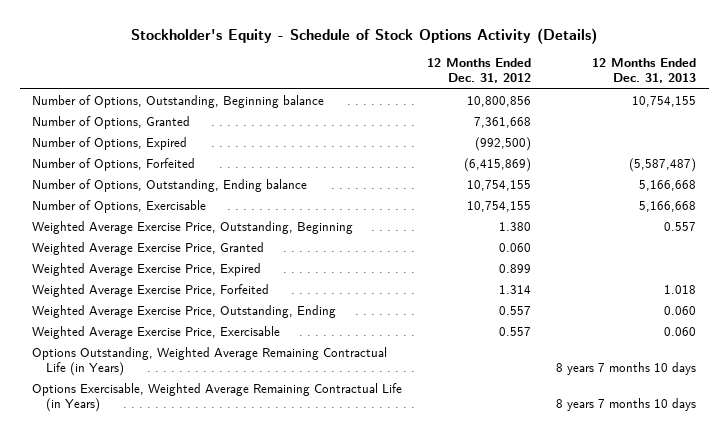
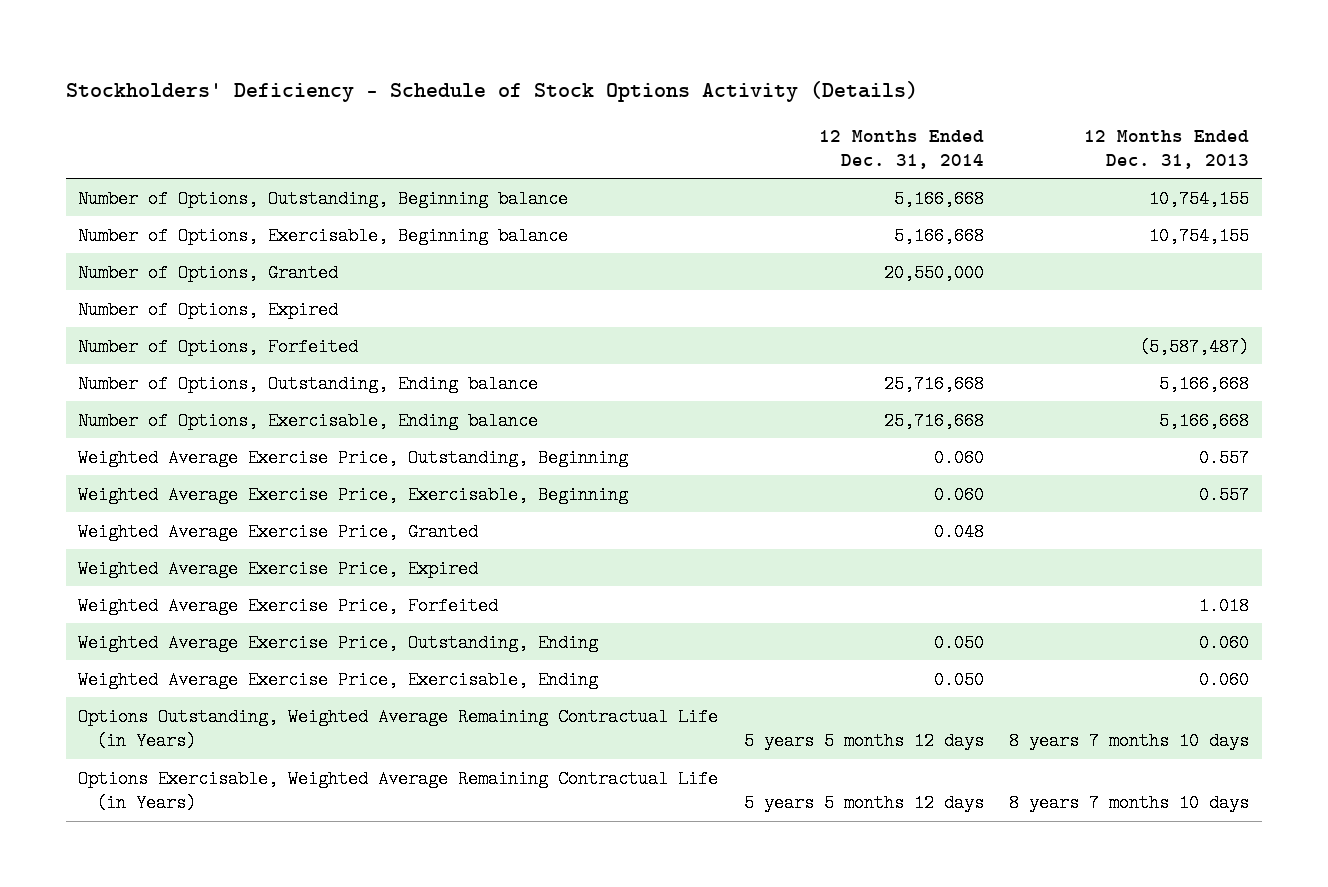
[131,27,598,44] Stockholder's Equity - Schedule of Stock Options Activity (Details) -> [65,80,918,102] Stockholders' Deficiency - Schedule of Stock Options Activity (Details)
[427,58,532,84] 12 Months Ended Dec. 31, 2012 -> none
none -> [818,129,984,169] 12 Months Ended Dec. 31, 2014
none -> [78,226,569,245] Number of Options, Exercisable, Beginning balance
[32,200,207,214] Number of Options, Exercisable -> [78,411,539,430] Number of Options, Exercisable, Ending balance
none -> [78,485,629,504] Weighted Average Exercise Price, Exercisable, Beginning
[32,326,281,340] Weighted Average Exercise Price, Exercisable -> [78,670,599,689] Weighted Average Exercise Price, Exercisable, Ending

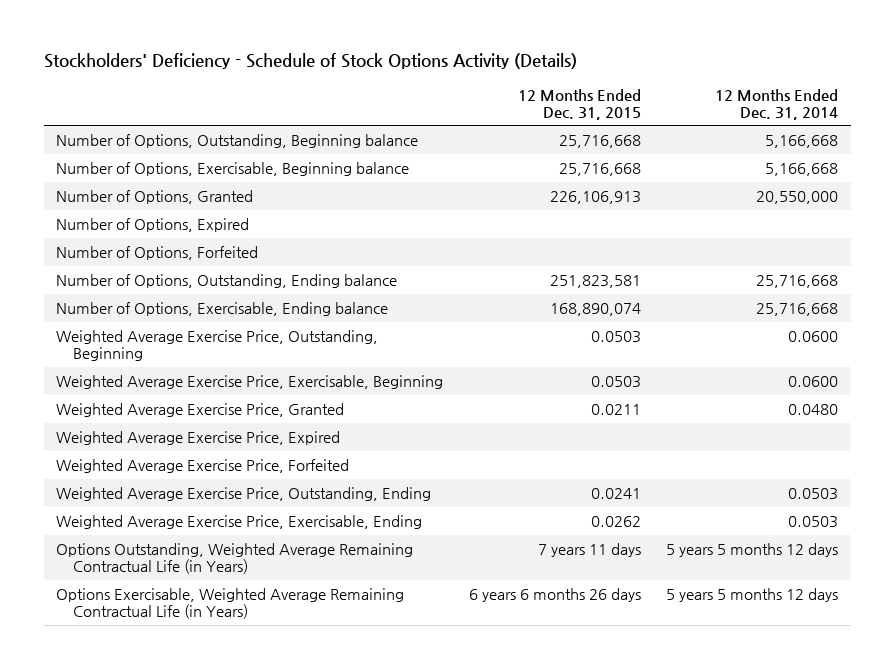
[1084,129,1250,169] 12 Months Ended Dec. 31, 2013 -> none
none -> [517,88,641,120] 12 Months Ended Dec. 31, 2015
[933,448,984,467] 0.060 -> [788,330,839,342] 0.0600
[933,485,984,504] 0.060 -> [788,375,839,387] 0.0600
[933,522,984,541] 0.048 -> [788,403,839,415] 0.0480
[933,633,984,652] 0.050 -> [788,487,839,500] 0.0503
[933,670,984,689] 0.050 -> [788,515,839,528] 0.0503

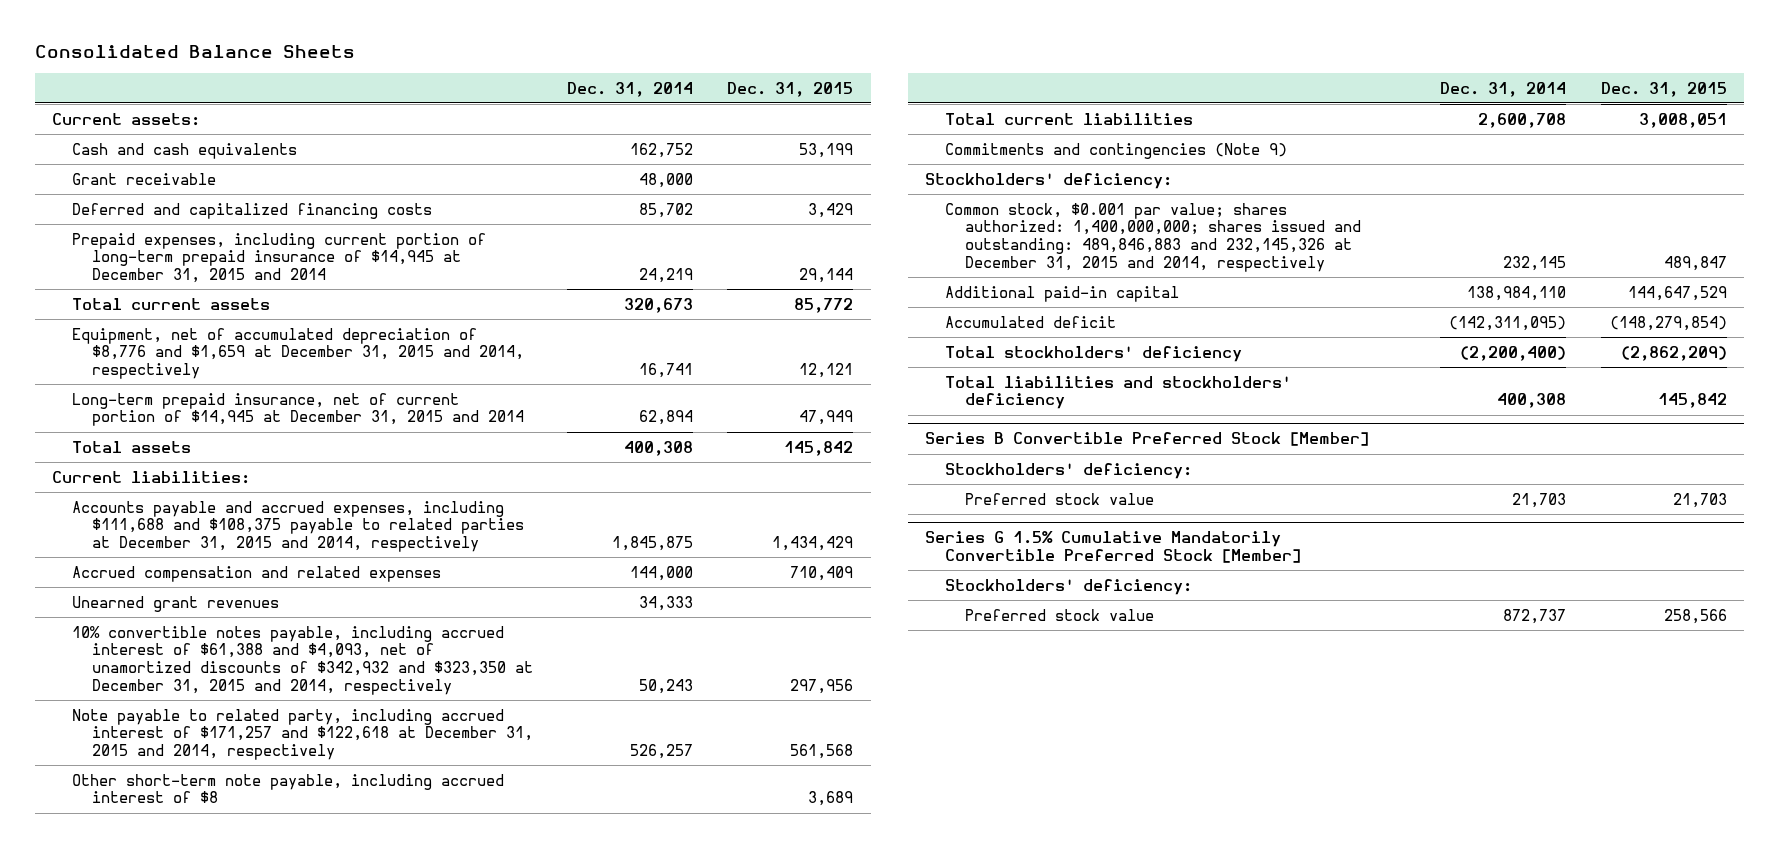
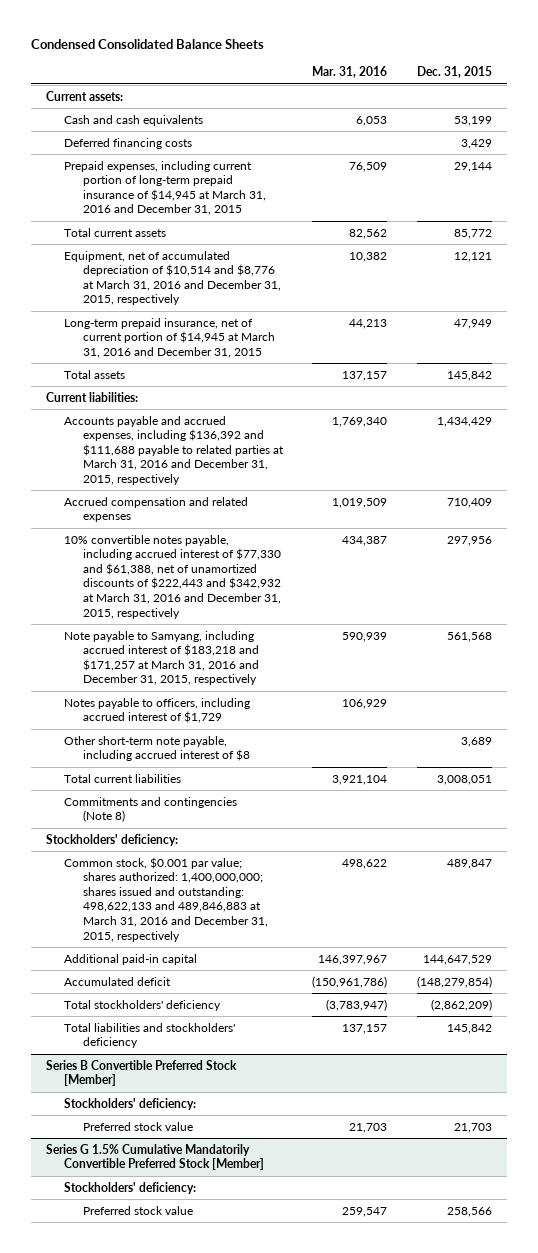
[35,45,356,59] Consolidated Balance Sheets -> [31,39,265,50] Condensed Consolidated Balance Sheets
[567,81,694,97] Dec. 31, 2014 -> none
none -> [312,66,388,79] Mar. 31, 2016
[71,172,216,185] Grant receivable -> none
[71,202,432,219] Deferred and capitalized financing costs -> [64,137,193,149] Deferred financing costs
[71,232,486,284] Prepaid expenses, including current portion of long-term prepaid insurance of $14,945 at December 31, 2015 and 2014 -> [64,160,266,216] Prepaid expenses, including current portion of long-term prepaid insurance of $14,945 at March 31, 2016 and December 31, 2015
[71,327,524,380] Equipment, net of accumulated depreciation of $8,776 and $1,659 at December 31, 2015 and 2014, respectively -> [64,250,281,306] Equipment, net of accumulated depreciation of $10,514 and $8,776 at March 31, 2016 and December 31, 2015, respectively
[71,392,524,427] Long-term prepaid insurance, net of current portion of $14,945 at December 31, 2015 and 2014 -> [64,317,275,358] Long-term prepaid insurance, net of current portion of $14,945 at March 31, 2016 and December 31, 2015
[71,500,524,553] Accounts payable and accrued expenses, including $111,688 and $108,375 payable to related parties at December 31, 2015 and 2014, respectively -> [64,415,284,486] Accounts payable and accrued expenses, including $136,392 and $111,688 payable to related parties at March 31, 2016 and December 31, 2015, respectively
[71,595,279,612] Unearned grant revenues -> none
[71,625,533,696] 10% convertible notes payable, including accrued interest of $61,388 and $4,093, net of unamortized discounts of $342,932 and $323,350 at December 31, 2015 and 2014, respectively -> [64,534,281,619] 10% convertible notes payable, including accrued interest of $77,330 and $61,388, net of unamortized discounts of $222,443 and $342,932 at March 31, 2016 and December 31, 2015, respectively
[71,708,533,761] Note payable to related party, including accrued interest of $171,257 and $122,618 at December 31, 2015 and 2014, respectively -> [64,630,259,686] Note payable to Samyang, including accrued interest of $183,218 and $171,257 at March 31, 2016 and December 31, 2015, respectively
none -> [64,697,251,724] Notes payable to officers, including accrued interest of $1,729
[945,142,1288,159] Commitments and contingencies (Note 9) -> [64,796,238,823] Commitments and contingencies (Note 8)
[945,202,1361,273] Common stock, $0.001 par value; shares authorized: 1,400,000,000; shares issued and outstanding: 489,846,883 and 232,145,326 at December 31, 2015 and 2014, respectively -> [64,856,268,942] Common stock, $0.001 par value; shares authorized: 1,400,000,000; shares issued and outstanding: 498,622,133 and 489,846,883 at March 31, 2016 and December 31, 2015, respectively

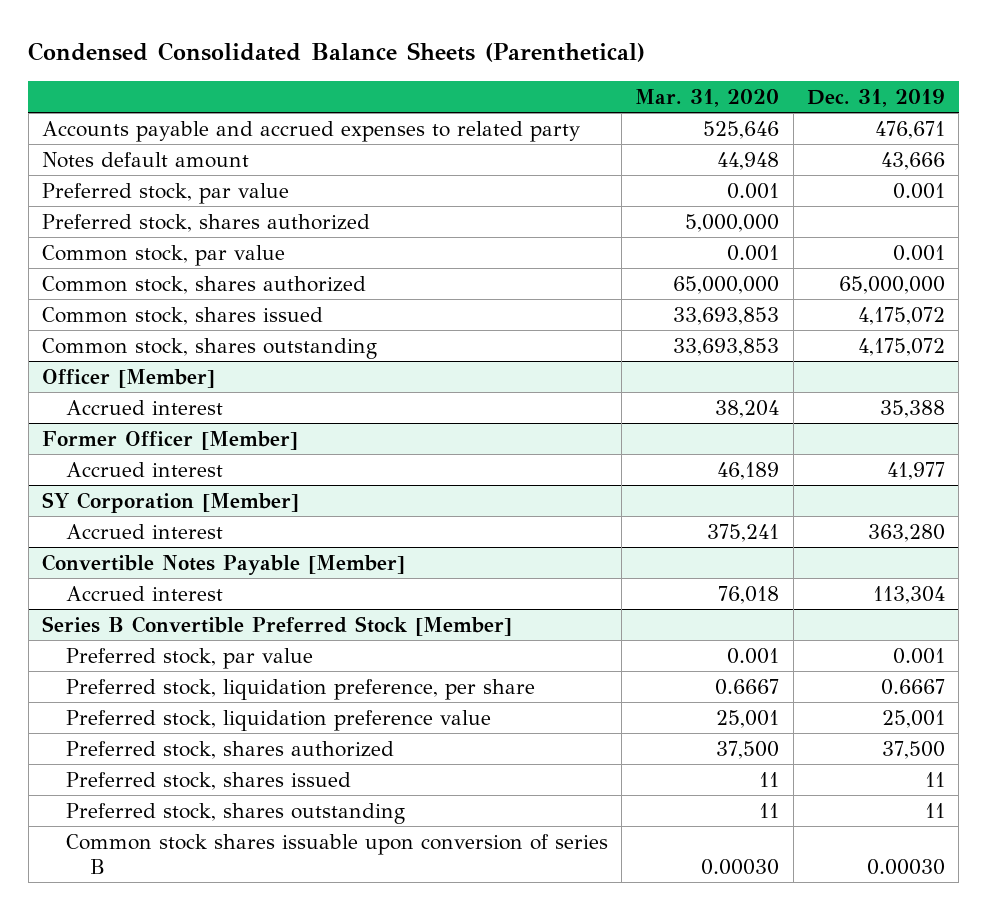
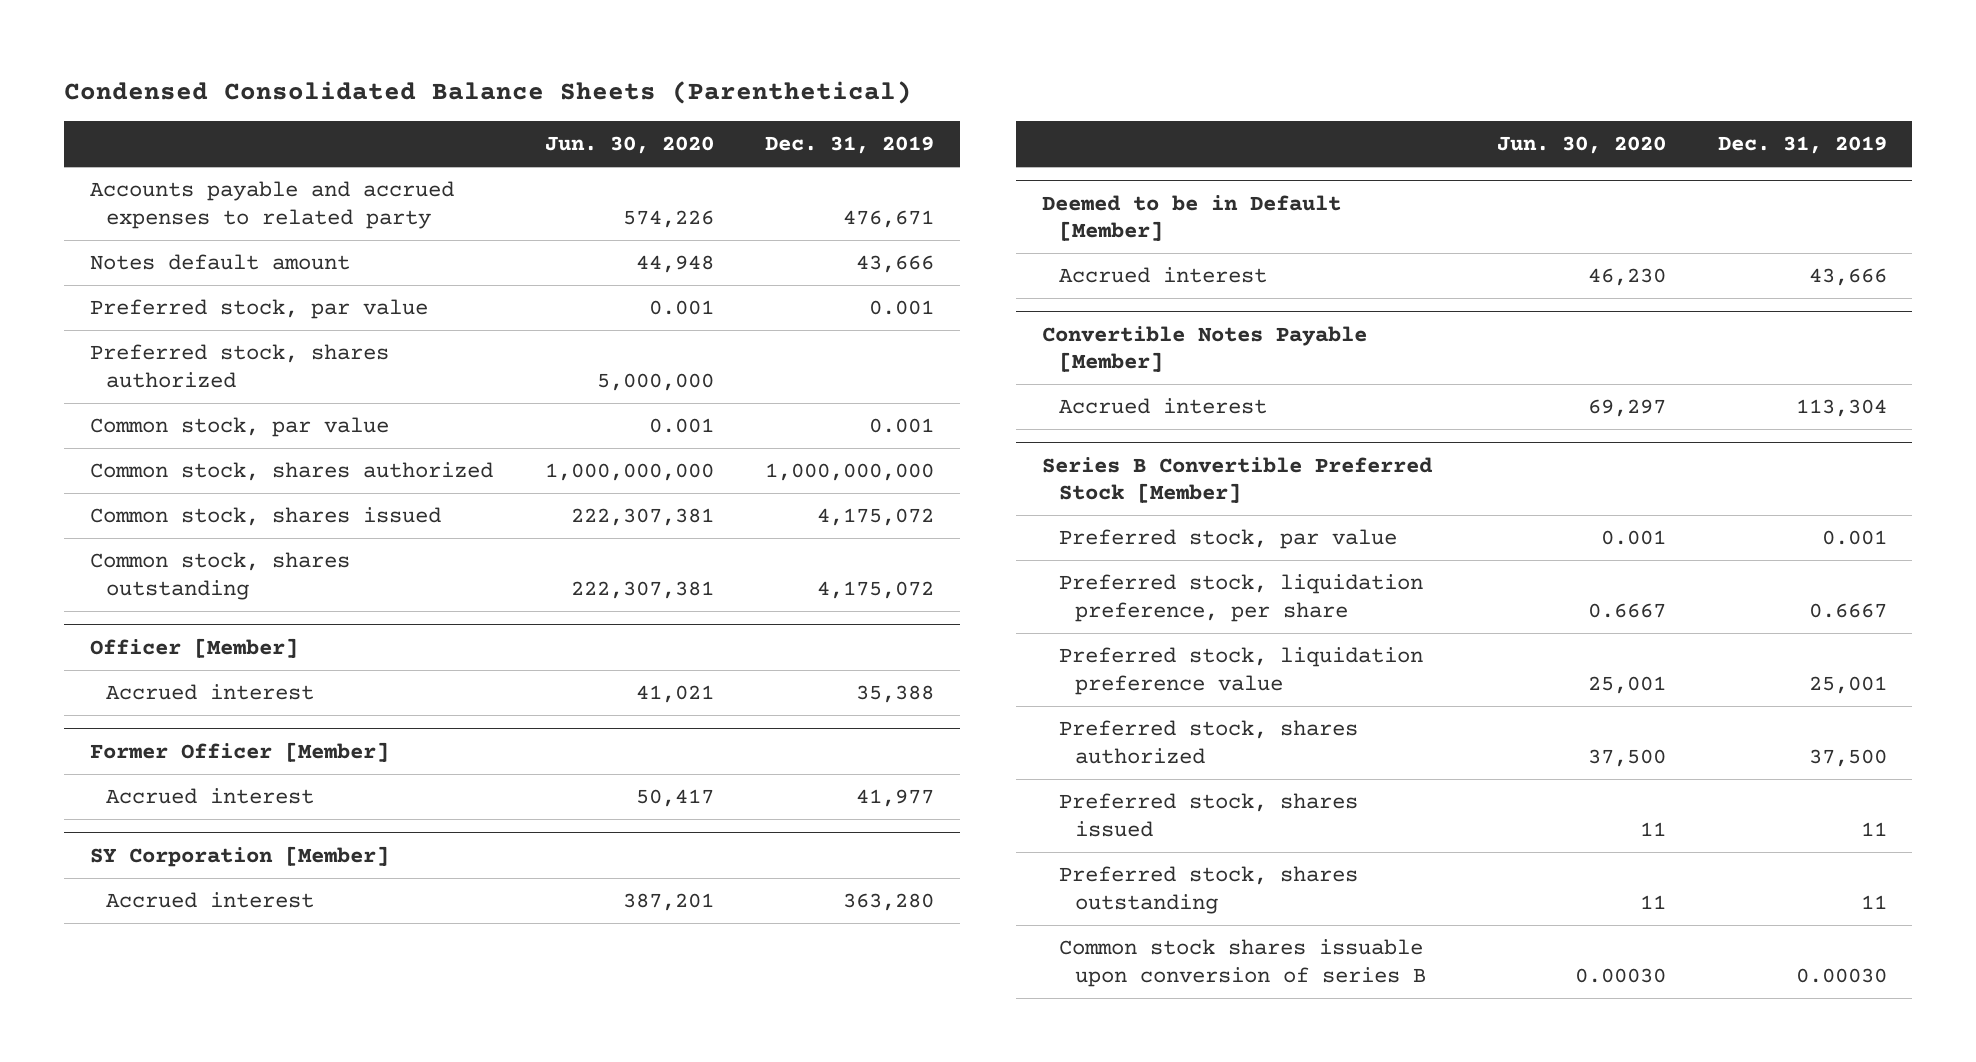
[635,88,780,107] Mar. 31, 2020 -> none
none -> [544,136,714,155] Jun. 30, 2020
[838,275,945,294] 65,000,000 -> [765,462,935,481] 1,000,000,000
none -> [1042,194,1342,242] Deemed to be in Default [Member]
none -> [1058,266,1267,283] Accrued interest

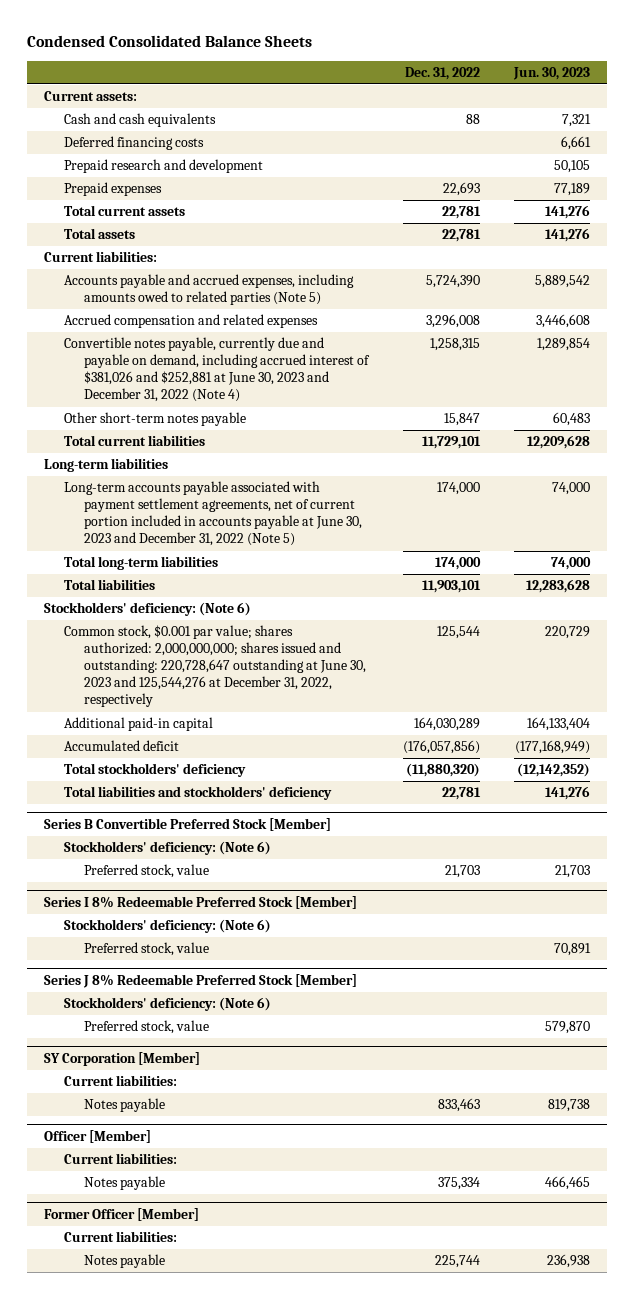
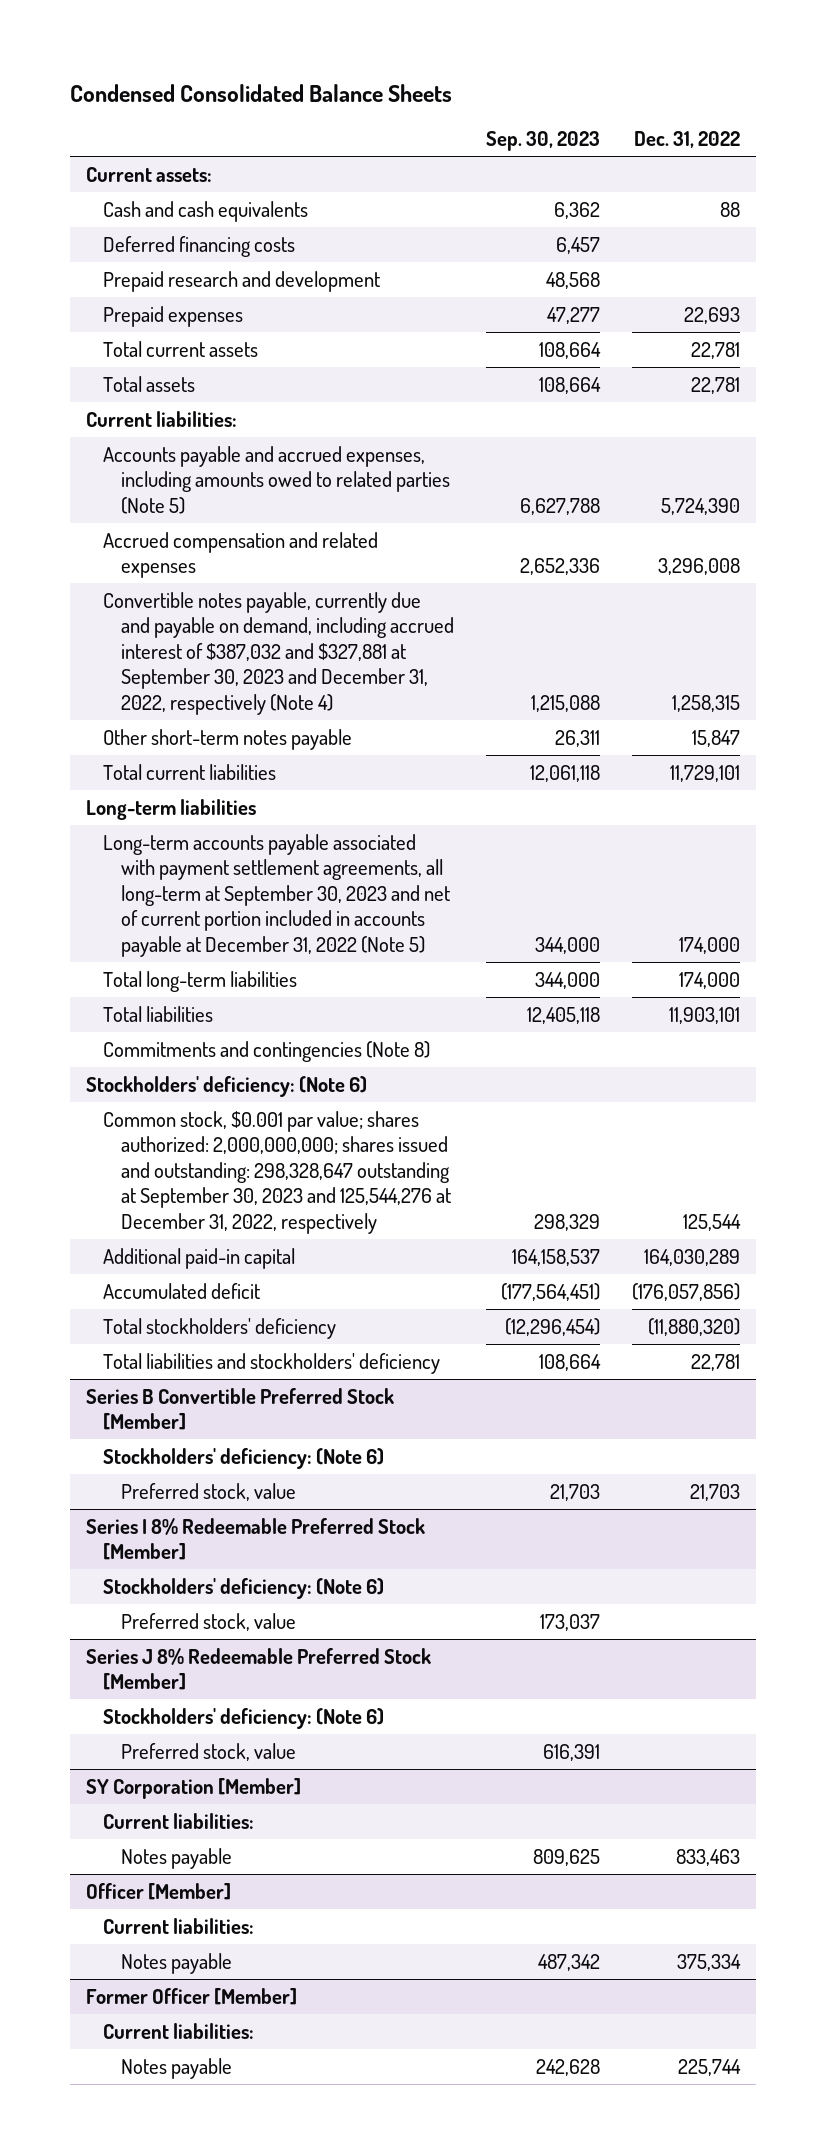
[512,66,590,80] Jun. 30, 2023 -> none
none -> [485,131,600,152] Sep. 30, 2023
[64,337,371,403] Convertible notes payable, currently due and payable on demand, including accrued interest of $381,026 and $252,881 at June 30, 2023 and December 31, 2022 (Note 4) -> [103,591,454,715] Convertible notes payable, currently due and payable on demand, including accrued interest of $387,032 and $327,881 at September 30, 2023 and December 31, 2022, respectively (Note 4)
[64,481,363,547] Long-term accounts payable associated with payment settlement agreements, net of current portion included in accounts payable at June 30, 2023 and December 31, 2022 (Note 5) -> [103,833,450,957] Long-term accounts payable associated with payment settlement agreements, all long-term at September 30, 2023 and net of current portion included in accounts payable at December 31, 2022 (Note 5)
none -> [103,1040,431,1062] Commitments and contingencies (Note 8)
[64,625,367,708] Common stock, $0.001 par value; shares authorized: 2,000,000,000; shares issued and outstanding: 220,728,647 outstanding at June 30, 2023 and 125,544,276 at December 31, 2022, respectively -> [103,1110,451,1234] Common stock, $0.001 par value; shares authorized: 2,000,000,000; shares issued and outstanding: 298,328,647 outstanding at September 30, 2023 and 125,544,276 at December 31, 2022, respectively

